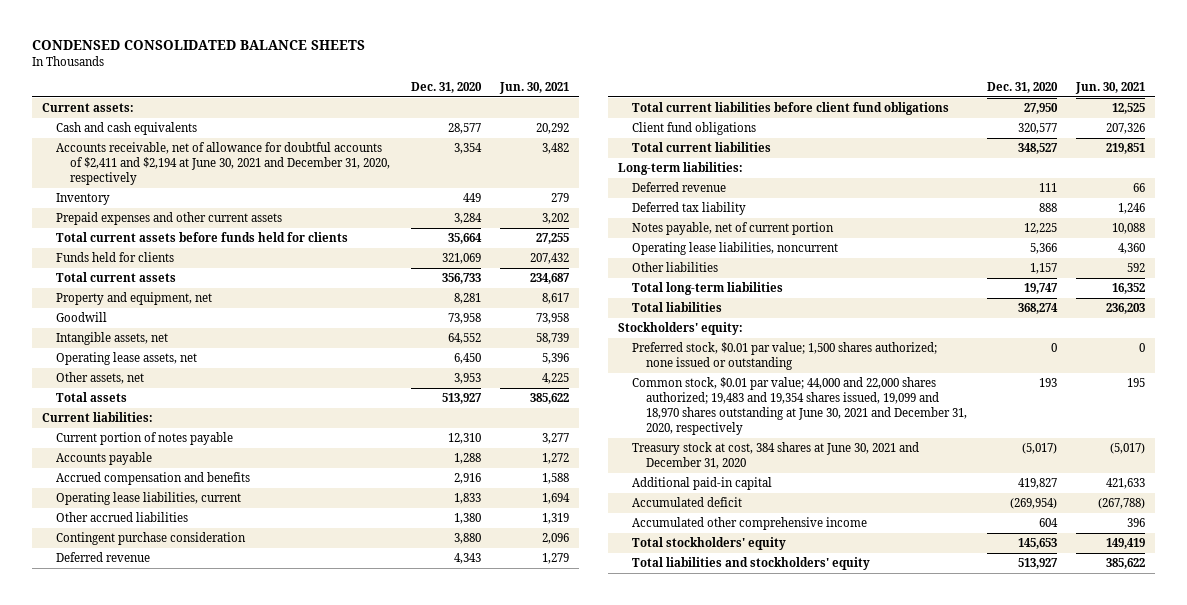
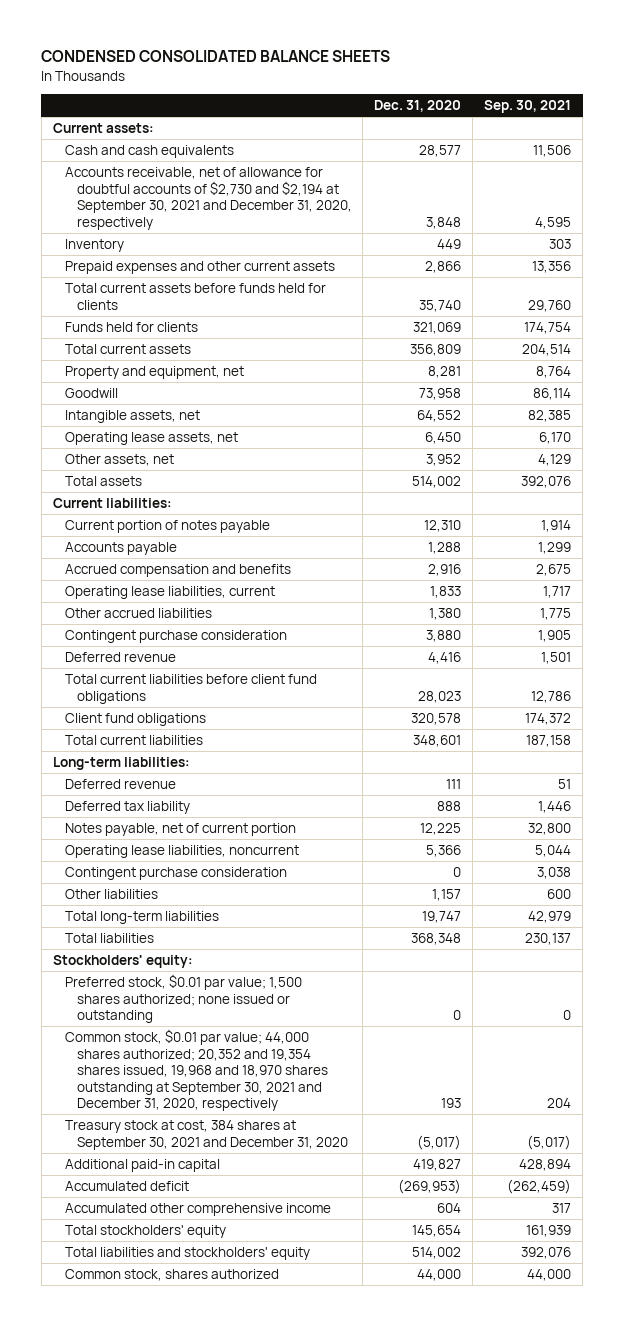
[499,82,570,95] Jun. 30, 2021 -> none
none -> [484,100,572,114] Sep. 30, 2021
[56,141,391,186] Accounts receivable, net of allowance for doubtful accounts of $2,411 and $2,194 at June 30, 2021 and December 31, 2020, respectively -> [64,166,352,230] Accounts receivable, net of allowance for doubtful accounts of $2,730 and $2,194 at September 30, 2021 and December 31, 2020, respectively
[453,142,482,154] 3,354 -> [426,216,462,229] 3,848
[453,212,482,224] 3,284 -> [425,260,462,273] 2,866
[447,232,482,244] 35,664 -> [419,299,462,312] 35,740
[441,272,481,284] 356,733 -> [410,343,462,356] 356,809
[453,372,481,384] 3,953 -> [426,453,462,466] 3,952
[441,392,482,404] 513,927 -> [412,475,462,488] 514,002
[453,552,481,564] 4,343 -> [428,651,462,664] 4,416
[1023,102,1058,114] 27,950 -> [418,690,462,703] 28,023
[1017,122,1057,134] 320,577 -> [411,712,462,725] 320,578
[1017,142,1058,154] 348,527 -> [413,734,462,747] 348,601
none -> [64,866,287,880] Contingent purchase consideration
[1017,302,1058,314] 368,274 -> [411,932,462,945] 368,348
[632,376,968,436] Common stock, $0.01 par value; 44,000 and 22,000 shares authorized; 19,483 and 19,354 shares issued, 19,099 and 18,970 shares outstanding at June 30, 2021 and December 31, 2020, respectively -> [64,1028,328,1112] Common stock, $0.01 par value; 44,000 shares authorized; 20,352 and 19,354 shares issued, 19,968 and 18,970 shares outstanding at September 30, 2021 and December 31, 2020, respectively
[632,441,920,470] Treasury stock at cost, 384 shares at June 30, 2021 and December 31, 2020 -> [64,1119,348,1150] Treasury stock at cost, 384 shares at September 30, 2021 and December 31, 2020
[1009,497,1057,509] (269,954) -> [398,1178,462,1194] (269,953)
[1017,537,1057,549] 145,653 -> [412,1224,462,1237] 145,654
[1017,557,1058,569] 513,927 -> [412,1246,462,1259] 514,002
none -> [64,1268,279,1281] Common stock, shares authorized

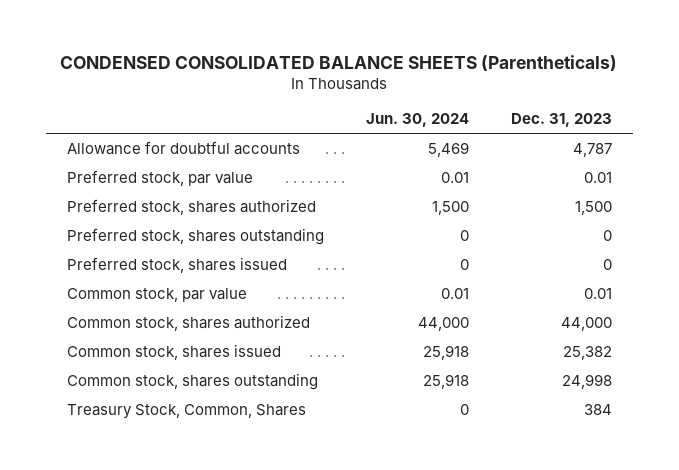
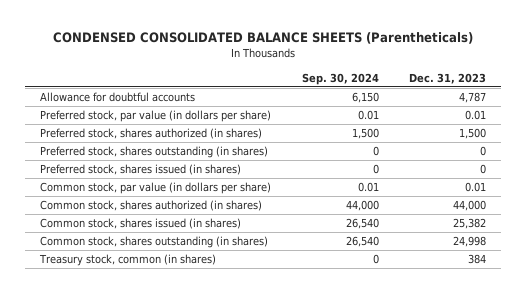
[365,113,469,128] Jun. 30, 2024 -> none
none -> [301,72,379,85] Sep. 30, 2024
[66,169,253,186] Preferred stock, par value -> [40,110,272,123] Preferred stock, par value (in dollars per share)
[66,198,316,215] Preferred stock, shares authorized -> [40,128,263,140] Preferred stock, shares authorized (in shares)
[66,227,324,245] Preferred stock, shares outstanding -> [40,146,269,159] Preferred stock, shares outstanding (in shares)
[66,256,287,273] Preferred stock, shares issued -> [40,164,242,176] Preferred stock, shares issued (in shares)
[66,287,247,302] Common stock, par value -> [40,182,272,195] Common stock, par value (in dollars per share)
[66,314,310,331] Common stock, shares authorized -> [40,200,263,212] Common stock, shares authorized (in shares)
[66,343,281,360] Common stock, shares issued -> [40,218,242,230] Common stock, shares issued (in shares)
[66,372,318,390] Common stock, shares outstanding -> [40,236,269,249] Common stock, shares outstanding (in shares)
[66,403,306,419] Treasury Stock, Common, Shares -> [39,254,217,267] Treasury stock, common (in shares)

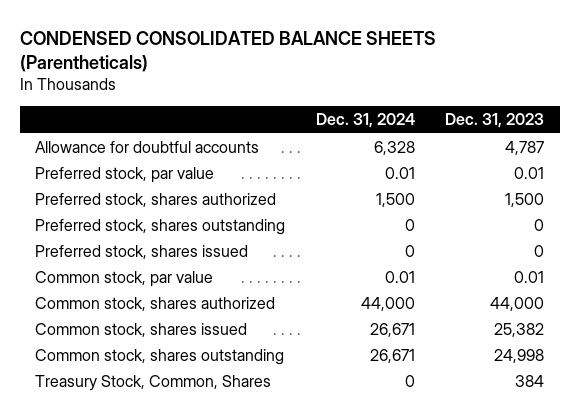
[301,72,379,85] Sep. 30, 2024 -> none
none -> [315,113,415,129] Dec. 31, 2024
[40,110,272,123] Preferred stock, par value (in dollars per share) -> [35,166,215,183] Preferred stock, par value
[40,128,263,140] Preferred stock, shares authorized (in shares) -> [35,192,277,207] Preferred stock, shares authorized
[40,146,269,159] Preferred stock, shares outstanding (in shares) -> [35,218,286,235] Preferred stock, shares outstanding
[40,164,242,176] Preferred stock, shares issued (in shares) -> [35,244,249,259] Preferred stock, shares issued
[40,182,272,195] Common stock, par value (in dollars per share) -> [35,270,214,287] Common stock, par value
[40,200,263,212] Common stock, shares authorized (in shares) -> [35,296,276,311] Common stock, shares authorized
[40,218,242,230] Common stock, shares issued (in shares) -> [35,322,248,337] Common stock, shares issued
[40,236,269,249] Common stock, shares outstanding (in shares) -> [35,348,285,365] Common stock, shares outstanding
[39,254,217,267] Treasury stock, common (in shares) -> [35,374,272,391] Treasury Stock, Common, Shares

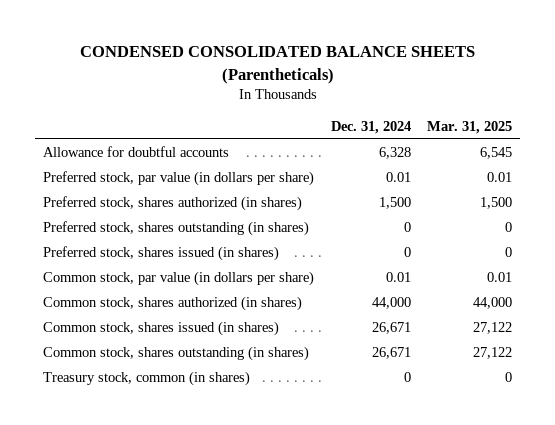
[445,113,545,129] Dec. 31, 2023 -> none
none -> [426,121,512,135] Mar. 31, 2025
[35,166,215,183] Preferred stock, par value -> [43,171,315,187] Preferred stock, par value (in dollars per share)
[35,192,277,207] Preferred stock, shares authorized -> [43,196,303,212] Preferred stock, shares authorized (in shares)
[35,218,286,235] Preferred stock, shares outstanding -> [43,221,310,237] Preferred stock, shares outstanding (in shares)
[35,244,249,259] Preferred stock, shares issued -> [43,246,280,262] Preferred stock, shares issued (in shares)
[35,270,214,287] Common stock, par value -> [43,271,315,287] Common stock, par value (in dollars per share)
[35,296,276,311] Common stock, shares authorized -> [43,296,303,312] Common stock, shares authorized (in shares)
[35,322,248,337] Common stock, shares issued -> [43,321,280,337] Common stock, shares issued (in shares)
[35,348,285,365] Common stock, shares outstanding -> [43,346,310,362] Common stock, shares outstanding (in shares)
[35,374,272,391] Treasury Stock, Common, Shares -> [43,371,251,387] Treasury stock, common (in shares)

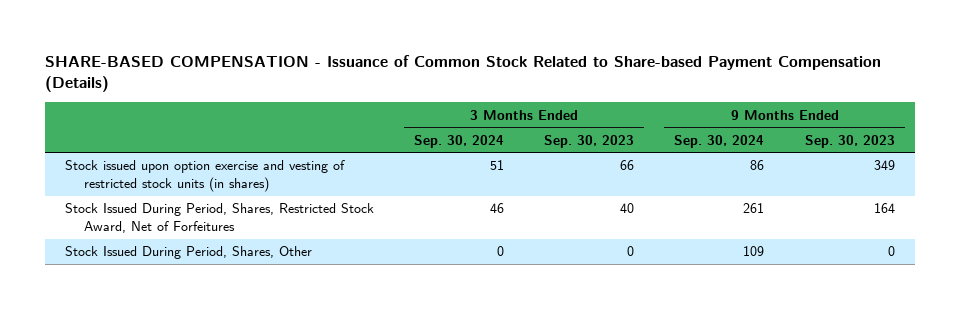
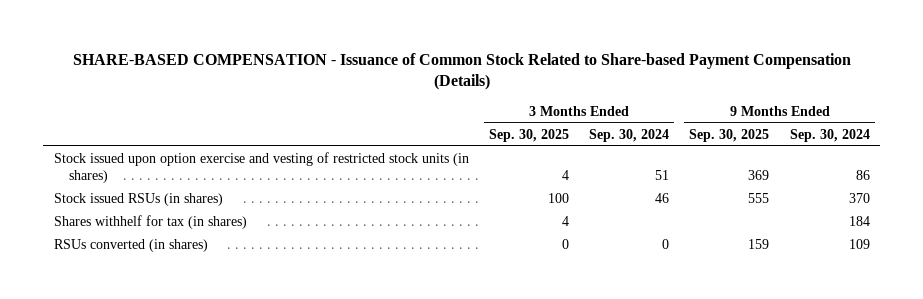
[544,134,635,148] Sep. 30, 2023 -> none
[804,134,895,148] Sep. 30, 2023 -> none
none -> [488,128,569,142] Sep. 30, 2025
none -> [689,128,770,142] Sep. 30, 2025
[65,203,375,234] Stock Issued During Period, Shares, Restricted Stock Award, Net of Forfeitures -> [53,192,223,206] Stock issued RSUs (in shares)
[743,203,765,214] 261 -> [848,192,870,203] 370
none -> [53,214,247,229] Shares withhelf for tax (in shares)
[65,246,313,260] Stock Issued During Period, Shares, Other -> [53,238,208,252] RSUs converted (in shares)

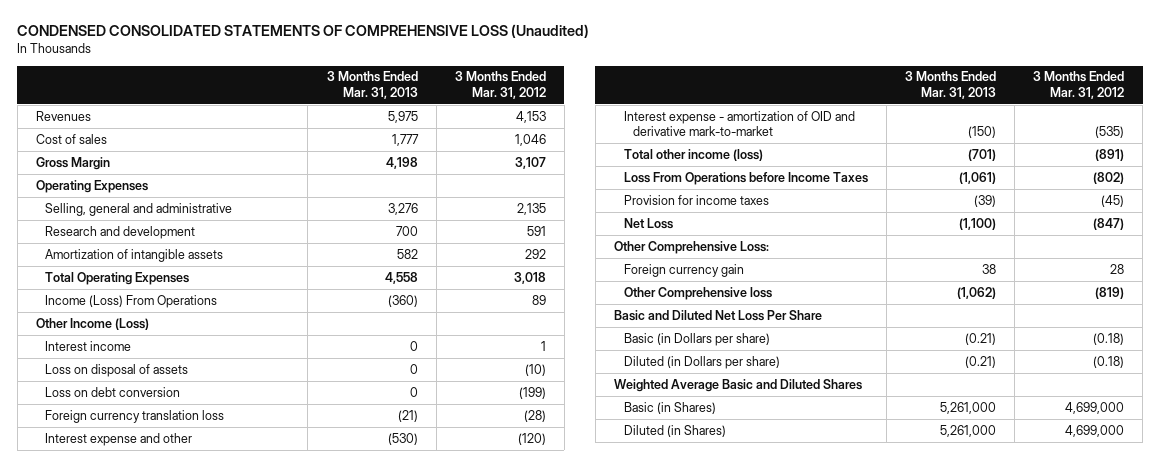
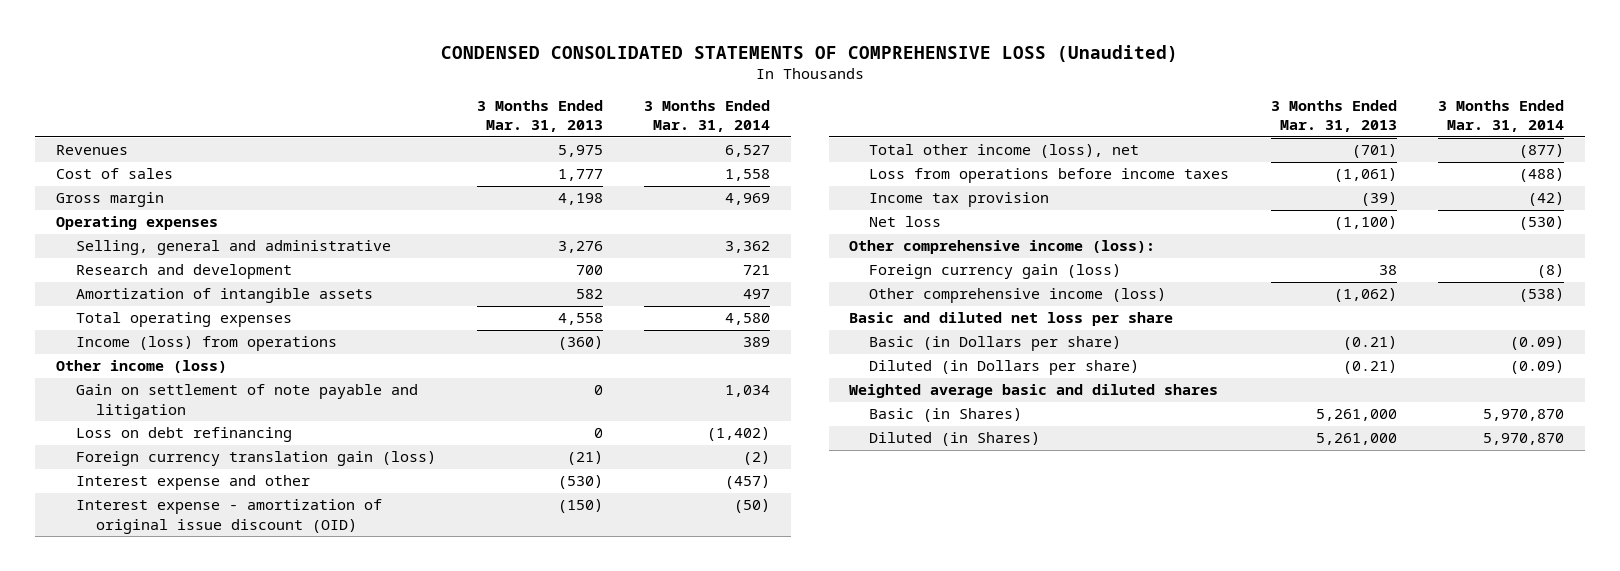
[454,71,546,99] 3 Months Ended Mar. 31, 2012 -> none
none -> [644,100,771,133] 3 Months Ended Mar. 31, 2014
[35,156,110,170] Gross Margin -> [55,192,164,208] Gross margin
[35,179,148,193] Operating Expenses -> [55,216,218,231] Operating expenses
[45,340,132,351] Interest income -> none
[45,363,189,377] Loss on disposal of assets -> none
[45,271,190,285] Total Operating Expenses -> [75,312,292,328] Total operating expenses
[45,294,218,308] Income (Loss) From Operations -> [75,336,337,352] Income (loss) from operations
[35,317,149,330] Other Income (Loss) -> [55,360,227,374] Other income (loss)
none -> [75,384,418,419] Gain on settlement of note payable and litigation
[45,386,181,397] Loss on debt conversion -> [75,427,292,443] Loss on debt refinancing
[45,409,225,423] Foreign currency translation loss -> [75,451,436,467] Foreign currency translation gain (loss)
[623,110,855,137] Interest expense - amortization of OID and derivative mark-to-market -> [75,499,382,534] Interest expense - amortization of original issue discount (OID)
[623,148,763,161] Total other income (loss) -> [869,144,1140,159] Total other income (loss), net
[623,171,868,185] Loss From Operations before Income Taxes -> [869,168,1230,184] Loss from operations before income taxes
[623,194,769,205] Provision for income taxes -> [869,192,1050,208] Income tax provision
[623,217,673,229] Net Loss -> [869,216,942,228] Net loss
[613,240,769,254] Other Comprehensive Loss: -> [849,240,1156,255] Other comprehensive income (loss):
[623,263,744,277] Foreign currency gain -> [869,264,1122,280] Foreign currency gain (loss)
[623,286,772,300] Other Comprehensive loss -> [869,288,1167,304] Other comprehensive income (loss)
[613,309,822,321] Basic and Diluted Net Loss Per Share -> [849,312,1174,327] Basic and diluted net loss per share
[613,378,862,392] Weighted Average Basic and Diluted Shares -> [849,384,1219,399] Weighted average basic and diluted shares

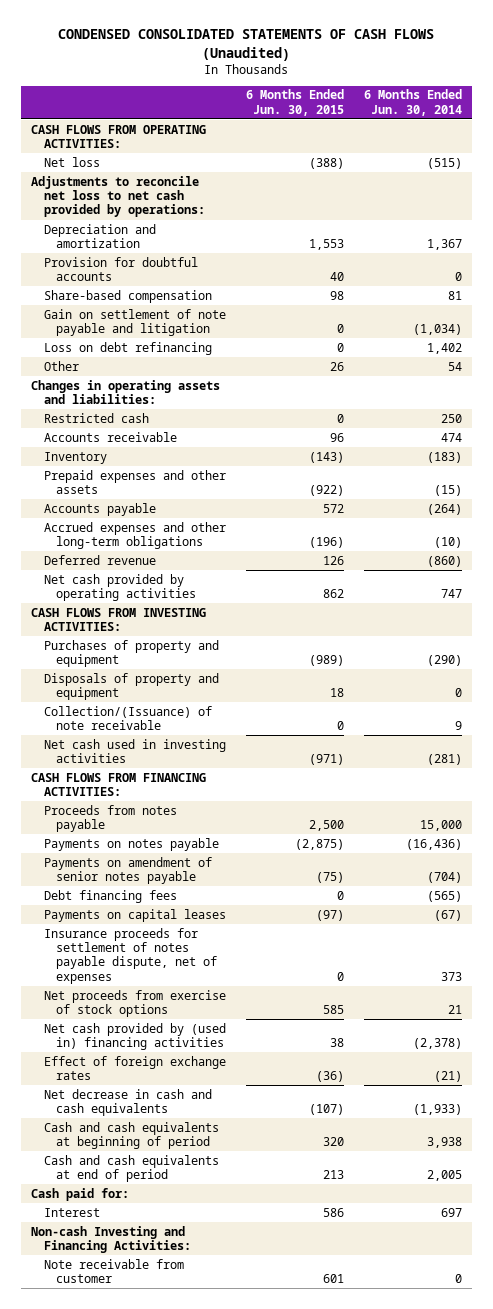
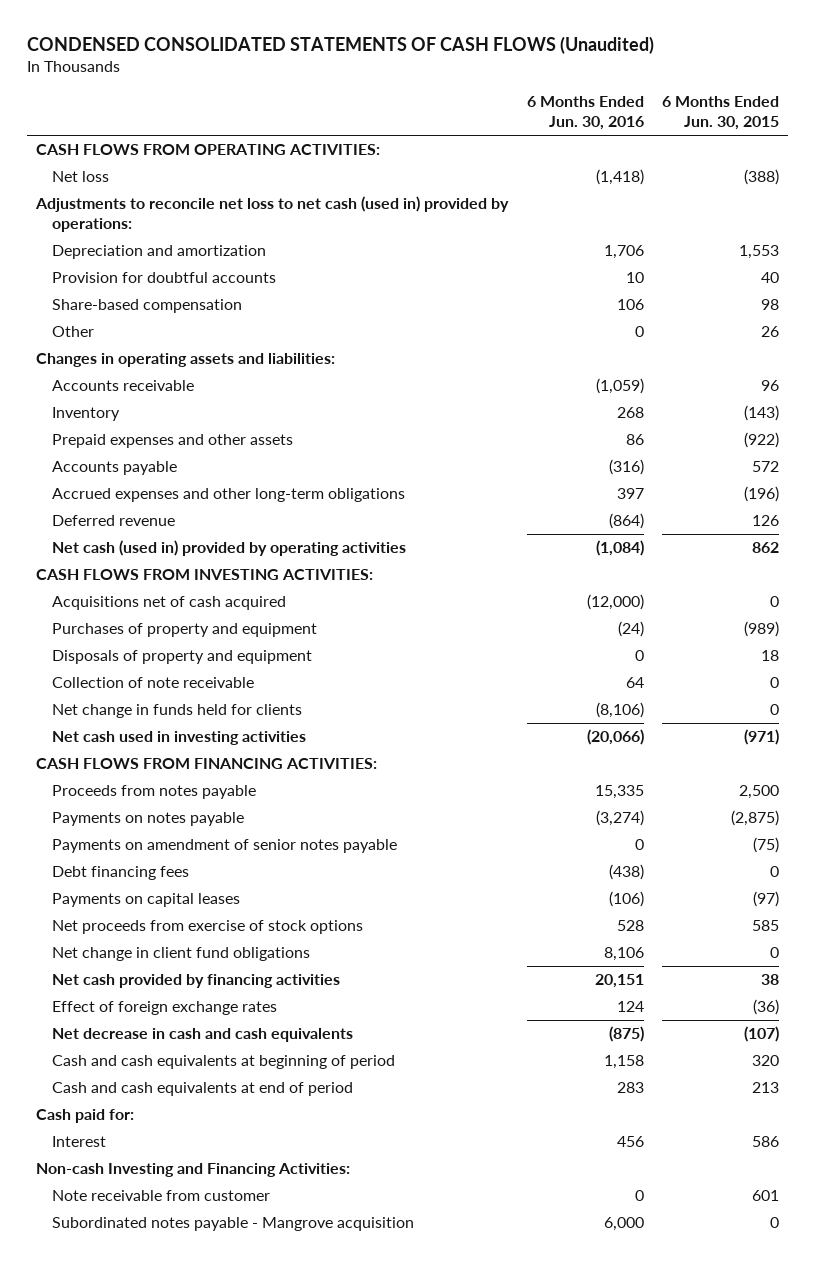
[363,89,462,116] 6 Months Ended Jun. 30, 2014 -> none
none -> [526,96,644,131] 6 Months Ended Jun. 30, 2016
[30,175,205,218] Adjustments to reconcile net loss to net cash provided by operations: -> [35,196,510,233] Adjustments to reconcile net loss to net cash (used in) provided by operations:
[43,308,226,337] Gain on settlement of note payable and litigation -> none
[43,341,212,355] Loss on debt refinancing -> none
[43,412,149,423] Restricted cash -> none
[43,573,197,602] Net cash provided by operating activities -> [51,540,406,557] Net cash (used in) provided by operating activities
none -> [51,596,286,611] Acquisitions net of cash acquired
[43,705,212,731] Collection/(Issuance) of note receivable -> [51,677,254,689] Collection of note receivable
none -> [51,704,302,719] Net change in funds held for clients
[43,927,218,984] Insurance proceeds for settlement of notes payable dispute, net of expenses -> none
none -> [51,947,310,962] Net change in client fund obligations
[43,1022,226,1051] Net cash provided by (used in) financing activities -> [51,974,340,989] Net cash provided by financing activities
none -> [51,1217,414,1232] Subordinated notes payable - Mangrove acquisition

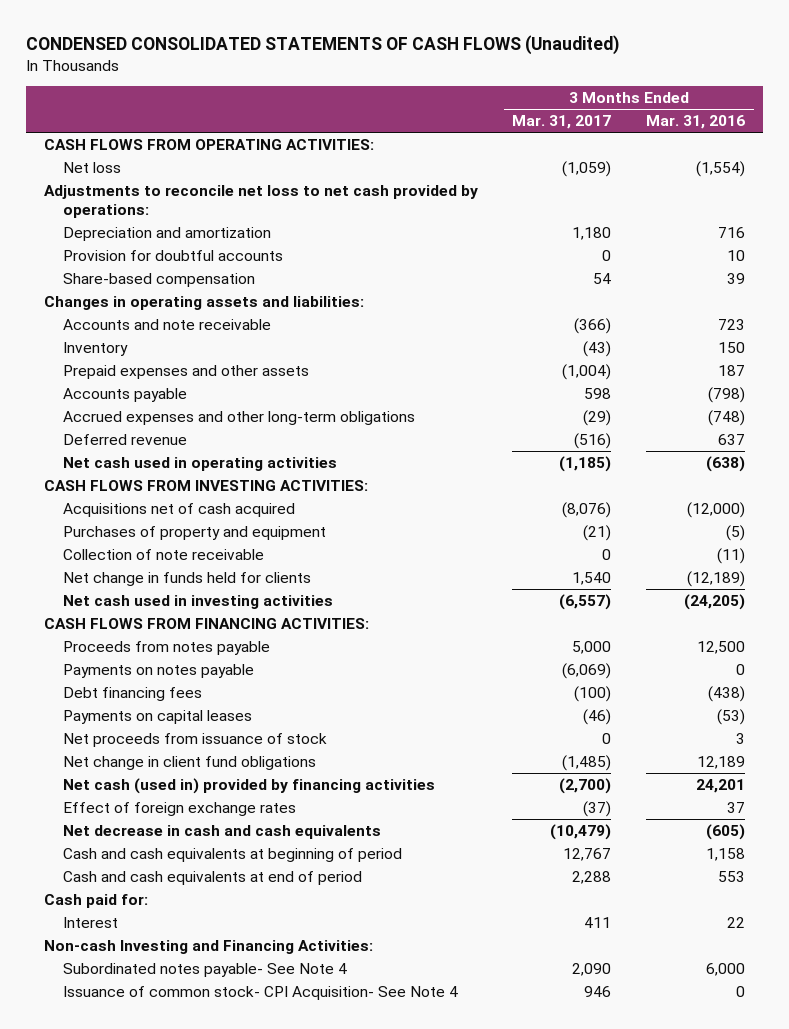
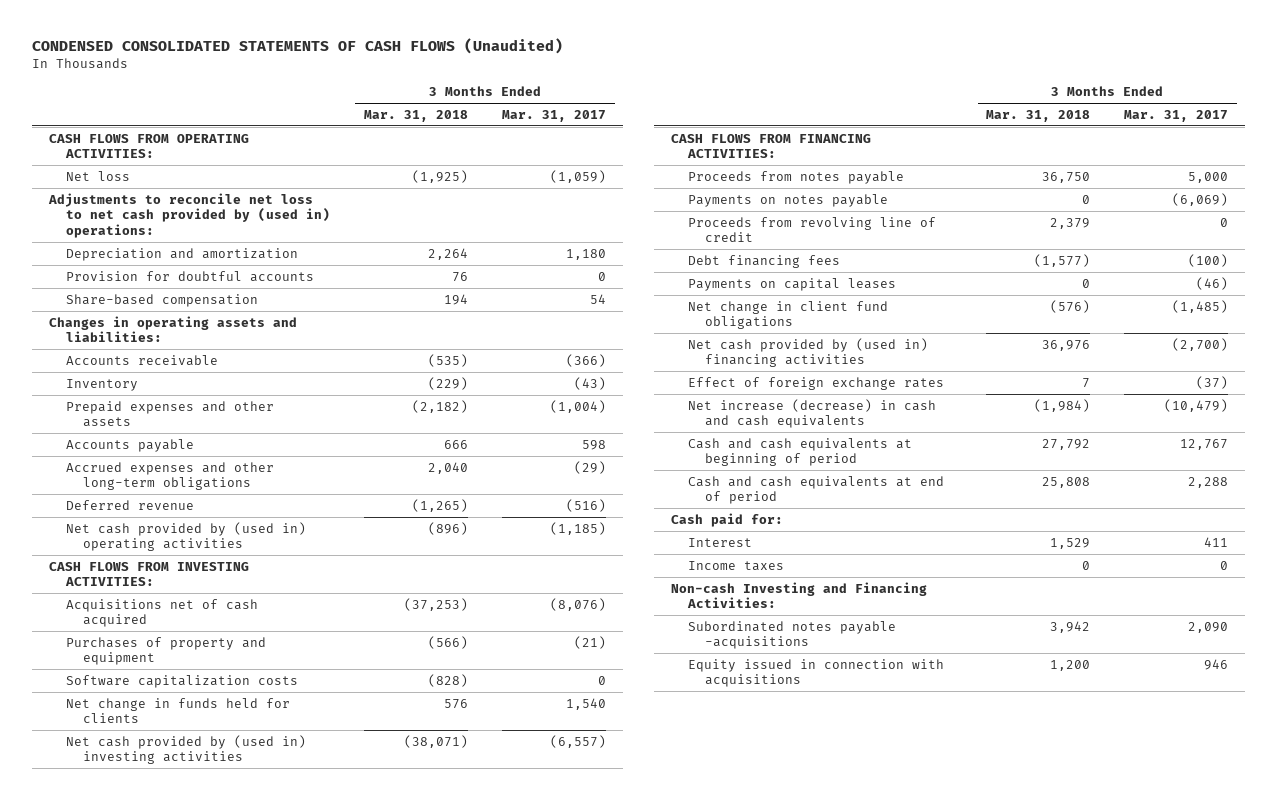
[646,115,746,130] Mar. 31, 2016 -> none
none -> [364,109,469,122] Mar. 31, 2018
[43,184,478,219] Adjustments to reconcile net loss to net cash provided by operations: -> [48,192,330,239] Adjustments to reconcile net loss to net cash provided by (used in) operations:
[63,318,272,330] Accounts and note receivable -> [65,354,218,366] Accounts receivable
[63,456,338,471] Net cash used in operating activities -> [65,521,306,552] Net cash provided by (used in) operating activities
[63,548,265,560] Collection of note receivable -> none
none -> [65,674,298,688] Software capitalization costs
[63,594,334,609] Net cash used in investing activities -> [65,734,306,765] Net cash provided by (used in) investing activities
none -> [688,216,937,243] Proceeds from revolving line of credit
[63,732,328,747] Net proceeds from issuance of stock -> none
[63,777,436,794] Net cash (used in) provided by financing activities -> [688,337,929,368] Net cash provided by (used in) financing activities
[63,824,382,839] Net decrease in cash and cash equivalents -> [688,398,937,429] Net increase (decrease) in cash and cash equivalents
none -> [688,560,785,571] Income taxes
[63,962,348,977] Subordinated notes payable- See Note 4 -> [688,620,897,650] Subordinated notes payable -acquisitions
[63,985,459,1000] Issuance of common stock- CPI Acquisition- See Note 4 -> [688,658,945,688] Equity issued in connection with acquisitions

